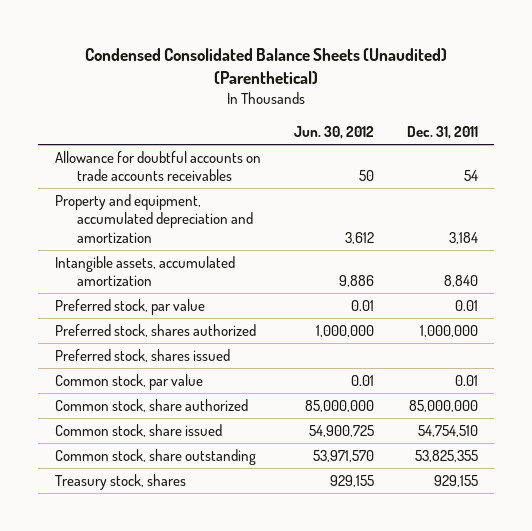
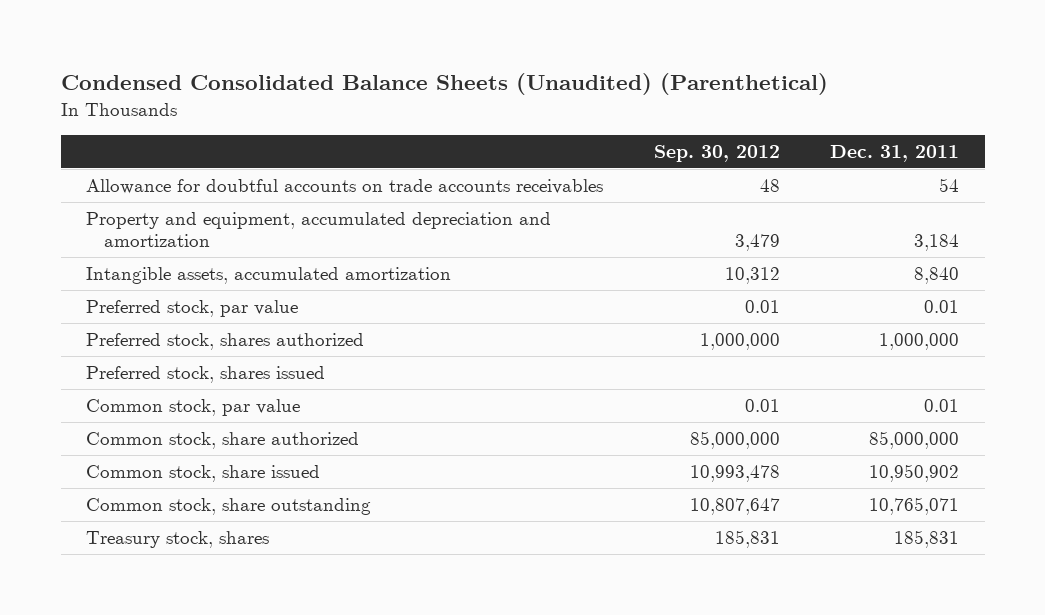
[293,126,374,140] Jun. 30, 2012 -> none
none -> [653,144,780,162] Sep. 30, 2012
[417,424,478,437] 54,754,510 -> [869,463,960,482] 10,950,902
[414,449,478,462] 53,825,355 -> [869,496,960,515] 10,765,071
[433,474,478,487] 929,155 -> [894,529,960,548] 185,831

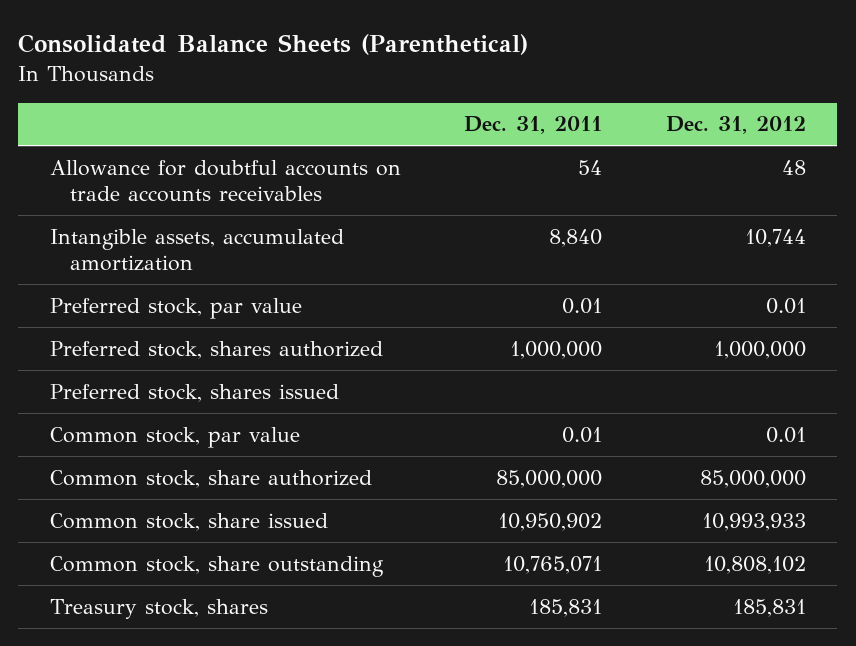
[60,73,828,96] Condensed Consolidated Balance Sheets (Unaudited) (Parenthetical) -> [18,33,529,55] Consolidated Balance Sheets (Parenthetical)
[653,144,780,162] Sep. 30, 2012 -> none
none -> [665,116,806,135] Dec. 31, 2012
[86,211,552,248] Property and equipment, accumulated depreciation and amortization -> none

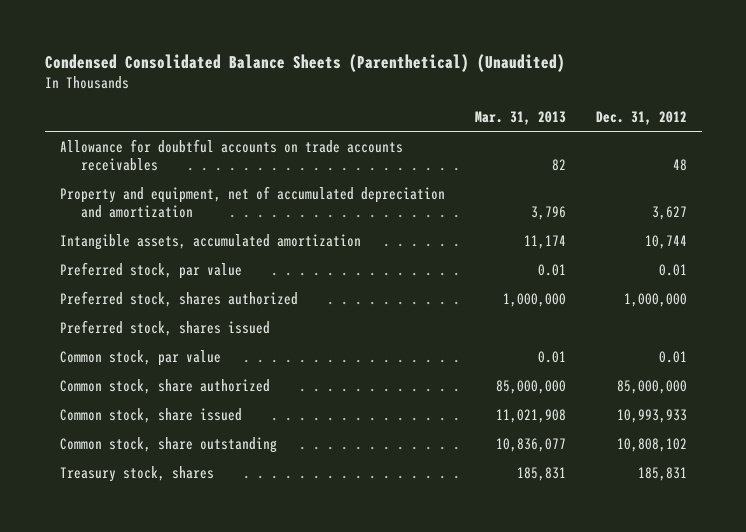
[18,33,529,55] Consolidated Balance Sheets (Parenthetical) -> [44,53,565,72] Condensed Consolidated Balance Sheets (Parenthetical) (Unaudited)
[464,116,603,135] Dec. 31, 2011 -> none
none -> [474,111,566,126] Mar. 31, 2013
none -> [59,185,445,218] Property and equipment, net of accumulated depreciation and amortization

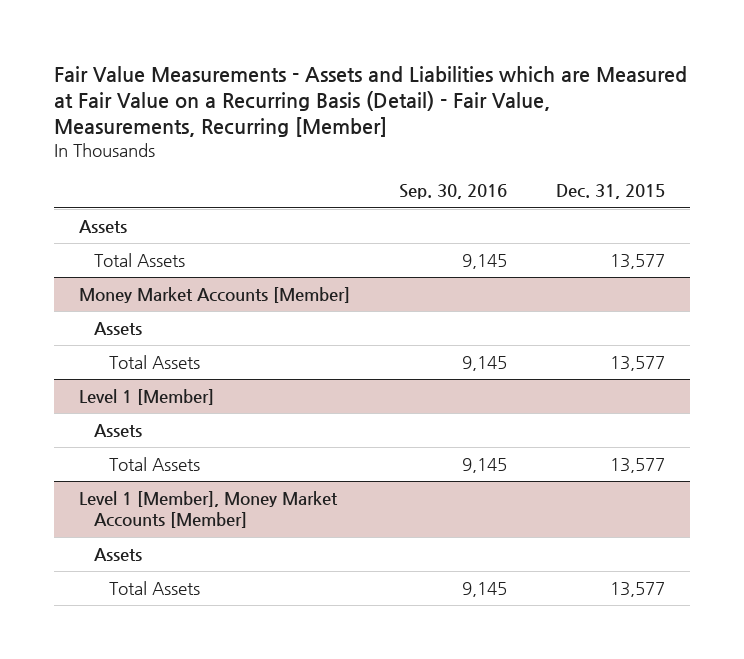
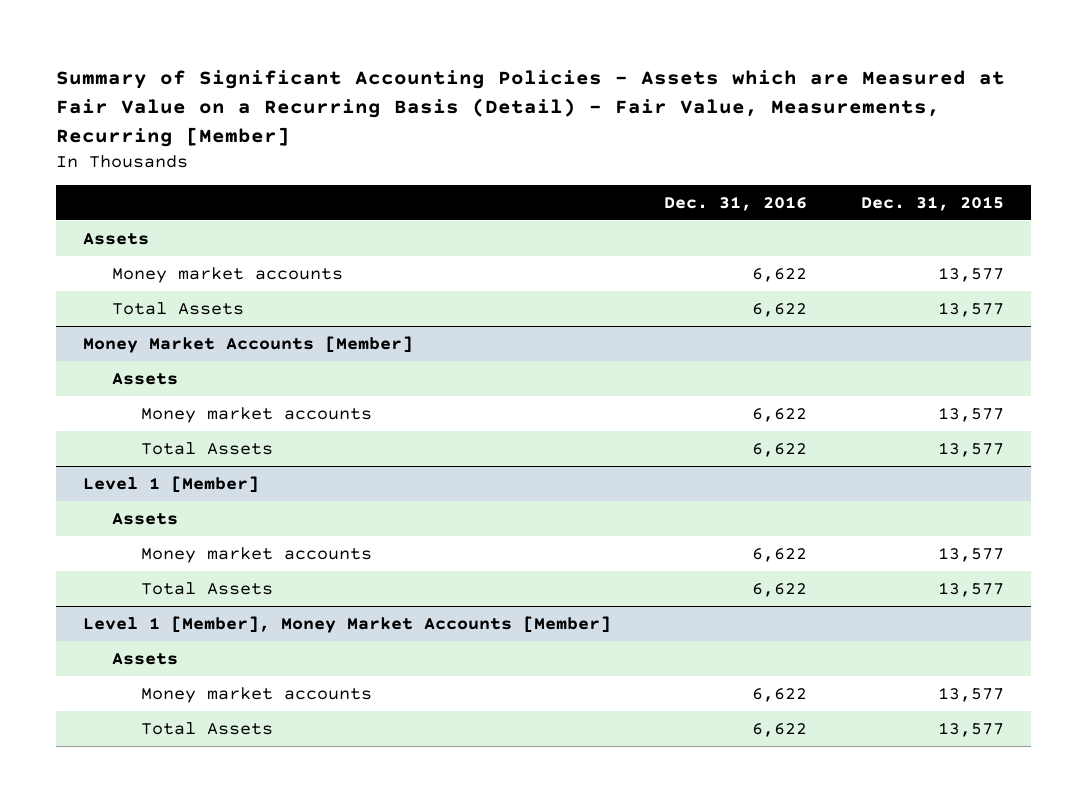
[54,65,688,138] Fair Value Measurements - Assets and Liabilities which are Measured at Fair Value on a Recurring Basis (Detail) - Fair Value, Measurements, Recurring [Member] -> [55,70,1005,147] Summary of Significant Accounting Policies - Assets which are Measured at Fair Value on a Recurring Basis (Detail) - Fair Value, Measurements, Recurring [Member]
[399,184,508,200] Sep. 30, 2016 -> none
none -> [664,195,808,211] Dec. 31, 2016
none -> [111,266,343,283] Money market accounts
none -> [140,406,372,423] Money market accounts
none -> [140,546,372,563] Money market accounts
none -> [140,686,372,703] Money market accounts

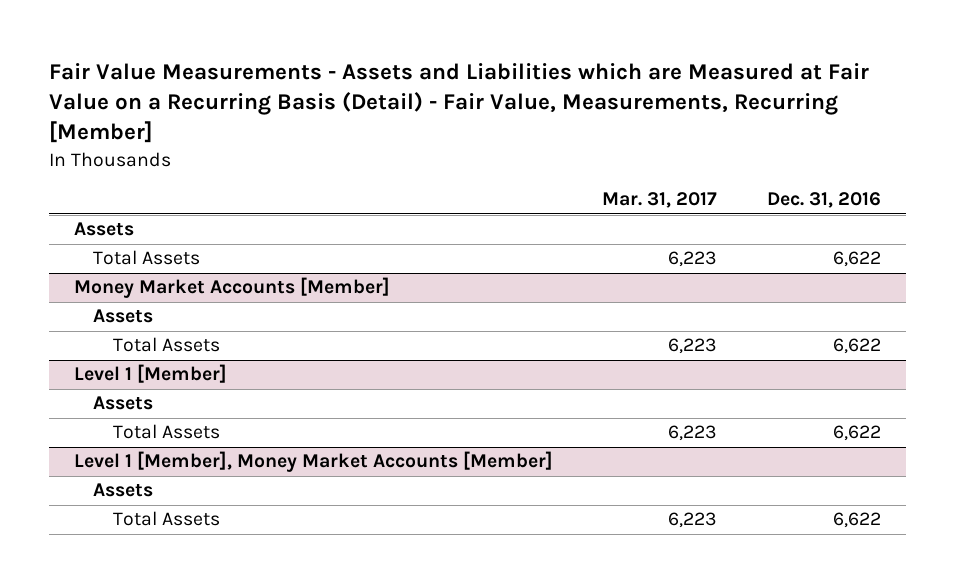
[55,70,1005,147] Summary of Significant Accounting Policies - Assets which are Measured at Fair Value on a Recurring Basis (Detail) - Fair Value, Measurements, Recurring [Member] -> [48,63,869,144] Fair Value Measurements - Assets and Liabilities which are Measured at Fair Value on a Recurring Basis (Detail) - Fair Value, Measurements, Recurring [Member]
[861,195,1005,211] Dec. 31, 2015 -> none
none -> [602,192,718,209] Mar. 31, 2017
[111,266,343,283] Money market accounts -> none
[140,406,372,423] Money market accounts -> none
[140,546,372,563] Money market accounts -> none
[140,686,372,703] Money market accounts -> none

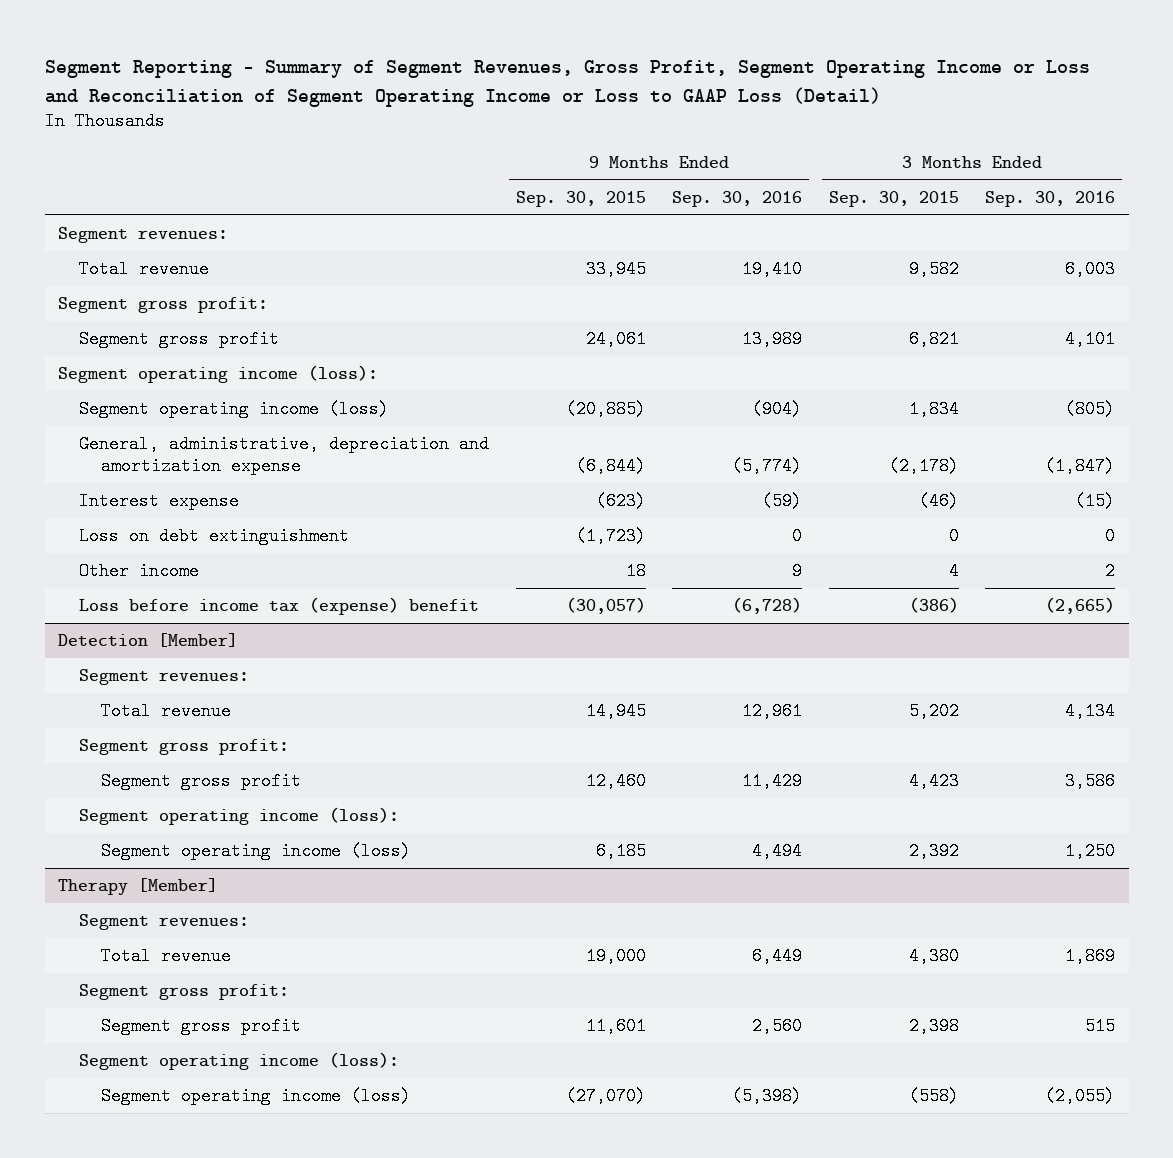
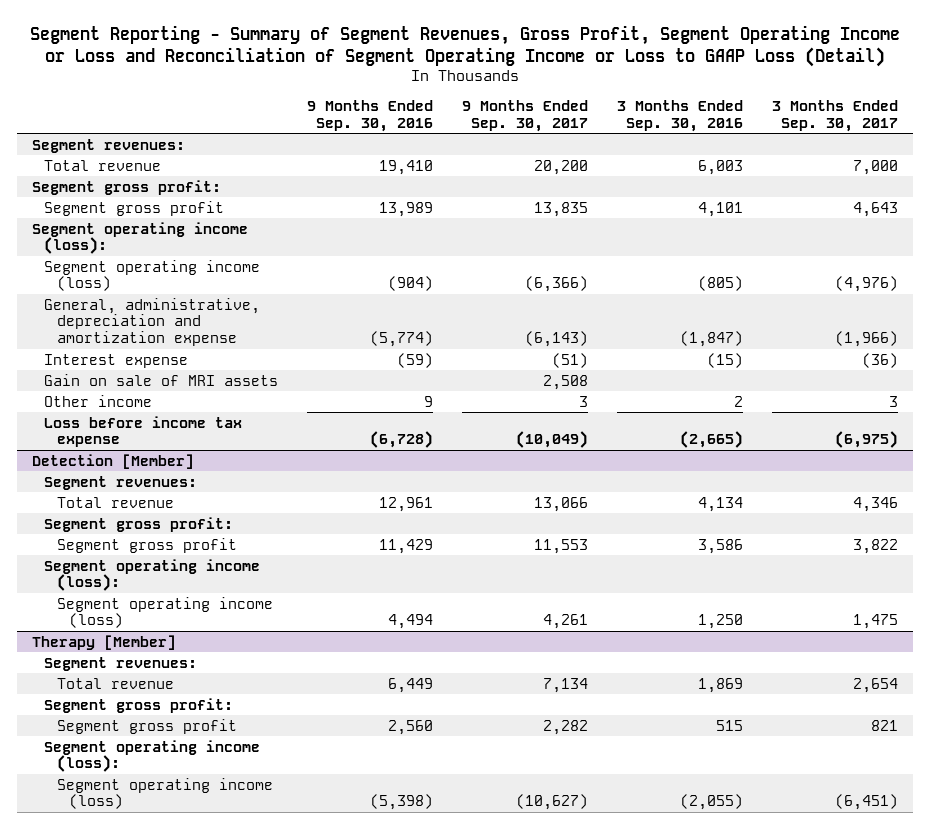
[515,190,646,207] Sep. 30, 2015 -> none
[828,190,959,207] Sep. 30, 2015 -> none
none -> [462,100,589,132] 9 Months Ended Sep. 30, 2017
none -> [772,100,899,132] 3 Months Ended Sep. 30, 2017
[79,527,350,546] Loss on debt extinguishment -> none
none -> [44,373,279,386] Gain on sale of MRI assets
[79,597,480,616] Loss before income tax (expense) benefit -> [44,415,243,448] Loss before income tax expense

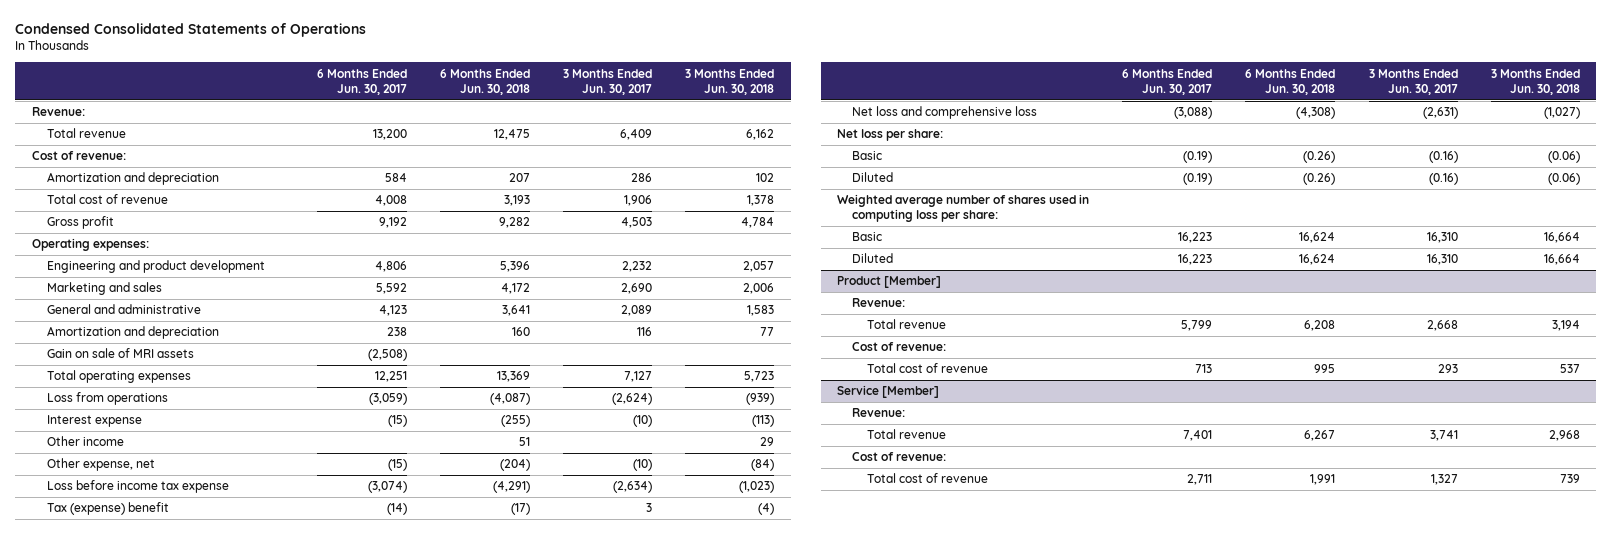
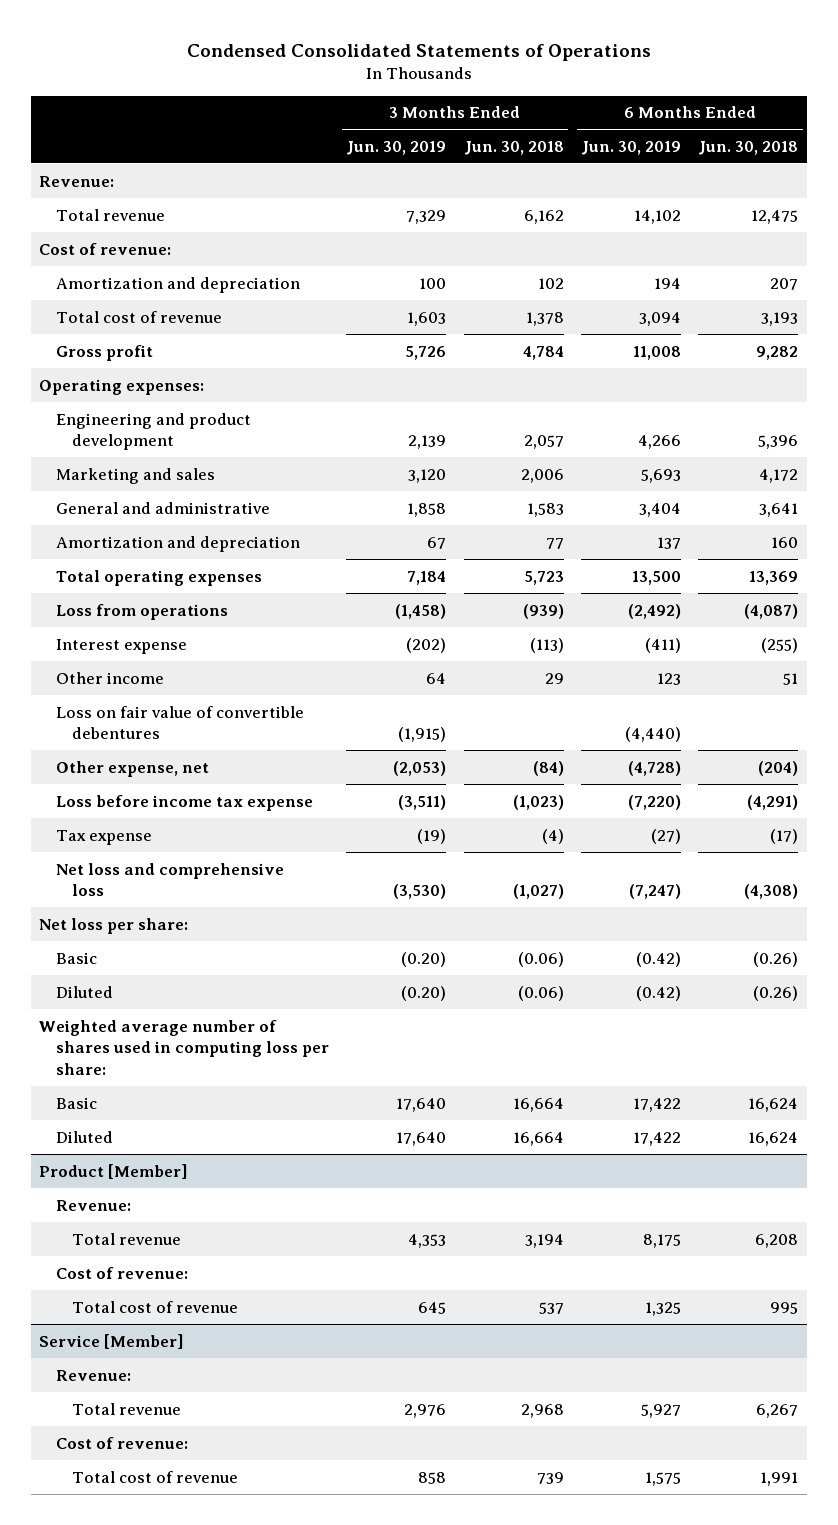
[316,68,407,95] 6 Months Ended Jun. 30, 2017 -> none
[562,68,652,95] 3 Months Ended Jun. 30, 2017 -> none
none -> [346,140,447,155] Jun. 30, 2019
none -> [580,140,681,155] Jun. 30, 2019
[46,348,194,359] Gain on sale of MRI assets -> none
none -> [55,705,304,740] Loss on fair value of convertible debentures
[46,502,169,516] Tax (expense) benefit -> [55,829,152,845] Tax expense

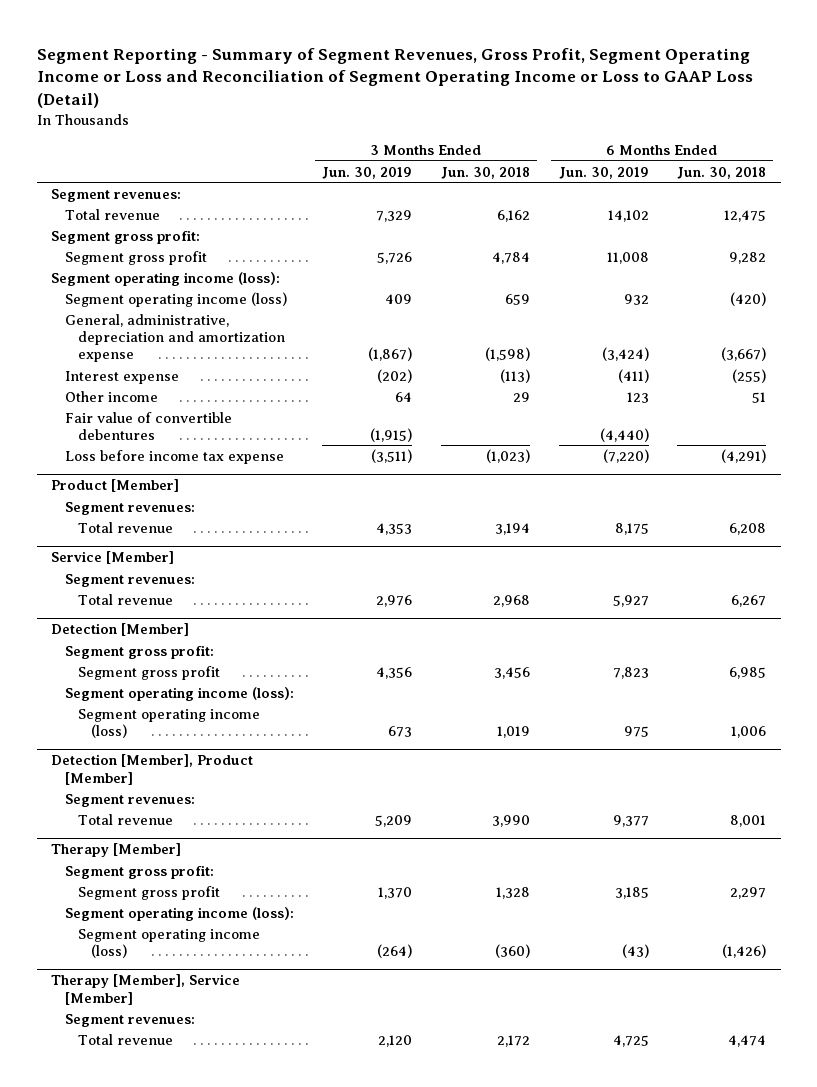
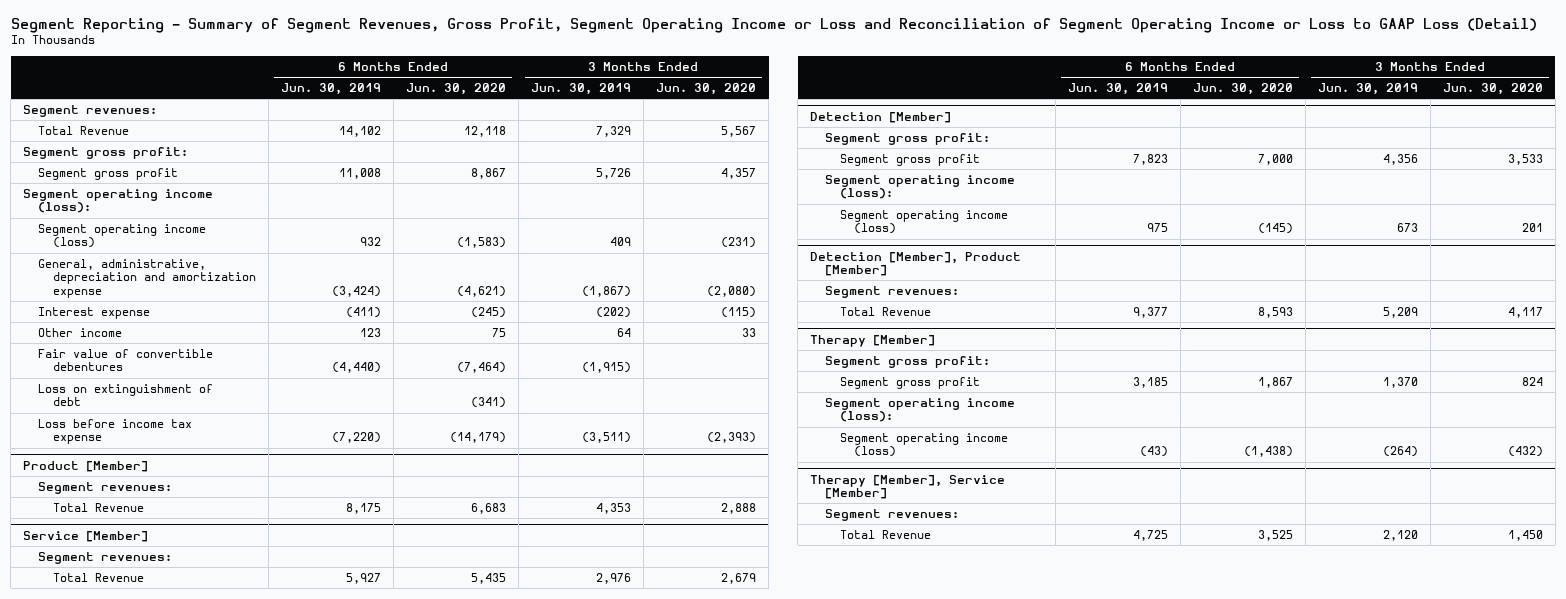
[440,166,530,179] Jun. 30, 2018 -> none
[677,166,767,179] Jun. 30, 2018 -> none
none -> [405,83,506,96] Jun. 30, 2020
none -> [655,83,756,96] Jun. 30, 2020
[64,208,160,220] Total revenue -> [37,125,129,135] Total Revenue
none -> [37,383,213,407] Loss on extinguishment of debt
[77,521,173,533] Total revenue -> [52,502,144,512] Total Revenue
[77,593,173,605] Total revenue -> [52,572,144,582] Total Revenue
[77,813,173,825] Total revenue -> [839,306,931,316] Total Revenue
[77,1033,173,1045] Total revenue -> [839,529,931,539] Total Revenue

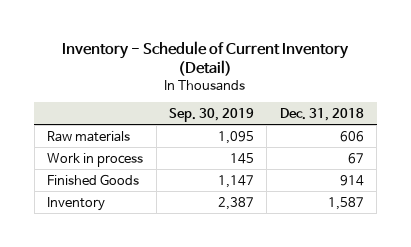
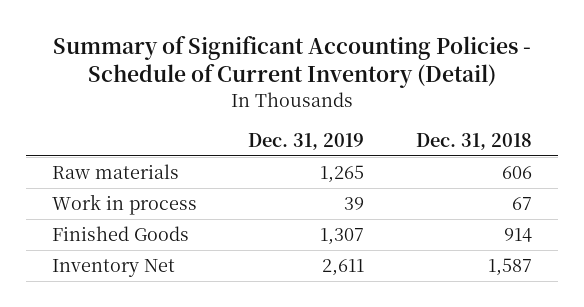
[62,40,350,76] Inventory - Schedule of Current Inventory (Detail) -> [52,35,531,89] Summary of Significant Accounting Policies - Schedule of Current Inventory (Detail)
[168,107,254,122] Sep. 30, 2019 -> none
none -> [248,133,365,151] Dec. 31, 2019
[47,196,106,211] Inventory -> [51,259,175,278] Inventory Net

